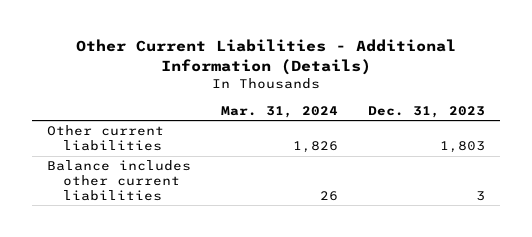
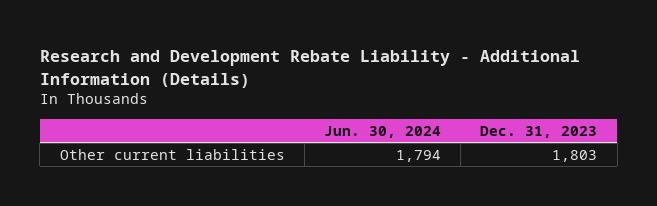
[75,39,456,75] Other Current Liabilities - Additional Information (Details) -> [39,50,580,88] Research and Development Rebate Liability - Additional Information (Details)
[220,105,338,118] Mar. 31, 2024 -> none
none -> [323,125,441,138] Jun. 30, 2024
[46,160,191,201] Balance includes other current liabilities -> none

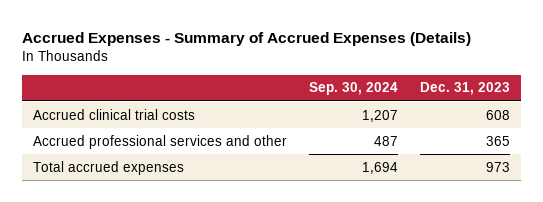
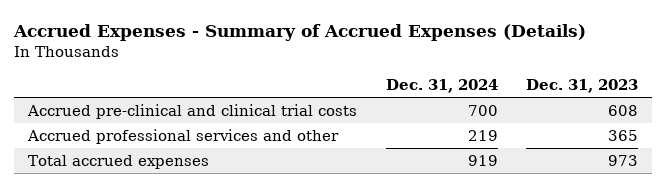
[309,82,399,96] Sep. 30, 2024 -> none
none -> [385,79,498,94] Dec. 31, 2024
[32,108,195,120] Accrued clinical trial costs -> [27,103,358,119] Accrued pre-clinical and clinical trial costs

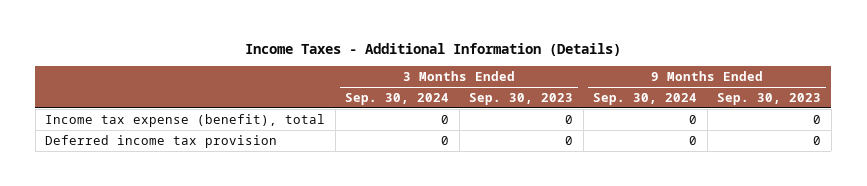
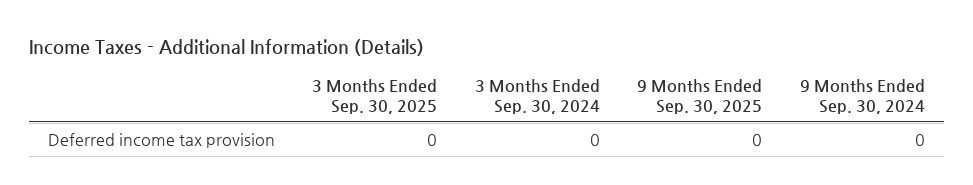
[469,92,574,105] Sep. 30, 2023 -> none
[717,92,822,105] Sep. 30, 2023 -> none
none -> [312,78,438,115] 3 Months Ended Sep. 30, 2025
none -> [637,78,763,115] 9 Months Ended Sep. 30, 2025
[45,113,326,127] Income tax expense (benefit), total -> none

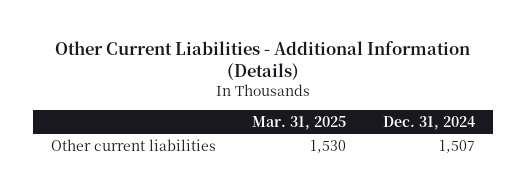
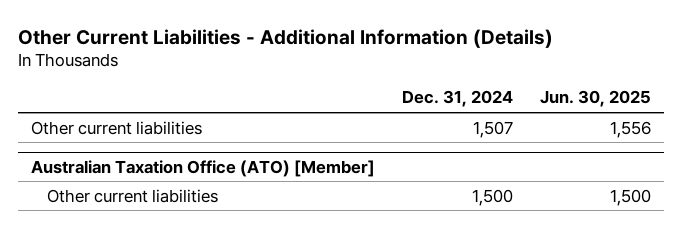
[252,115,347,130] Mar. 31, 2025 -> none
none -> [539,90,651,108] Jun. 30, 2025
none -> [30,159,375,177] Australian Taxation Office (ATO) [Member]
none -> [47,188,219,203] Other current liabilities

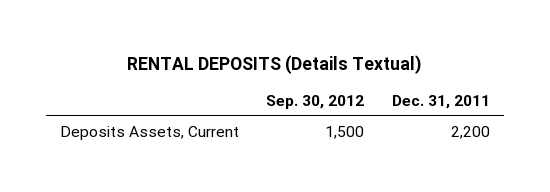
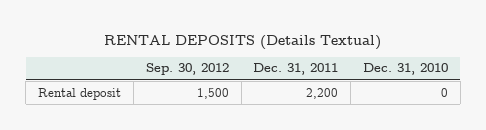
none -> [363,63,449,76] Dec. 31, 2010
[59,125,239,140] Deposits Assets, Current -> [37,87,121,100] Rental deposit

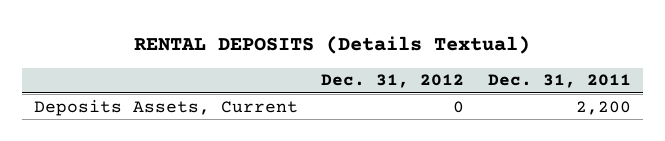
[145,63,229,76] Sep. 30, 2012 -> none
[363,63,449,76] Dec. 31, 2010 -> none
none -> [321,74,465,89] Dec. 31, 2012
[37,87,121,100] Rental deposit -> [33,99,298,116] Deposits Assets, Current

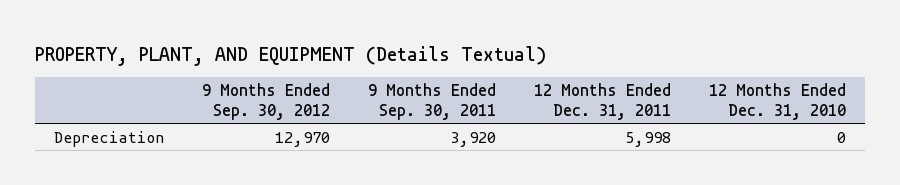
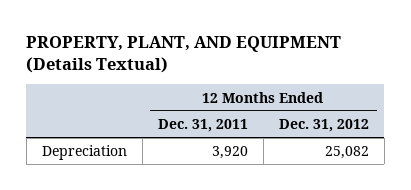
[202,83,331,120] 9 Months Ended Sep. 30, 2012 -> none
[368,83,497,120] 9 Months Ended Sep. 30, 2011 -> none
[709,83,847,120] 12 Months Ended Dec. 31, 2010 -> none
none -> [278,119,369,133] Dec. 31, 2012
[625,131,672,147] 5,998 -> [211,146,248,160] 3,920

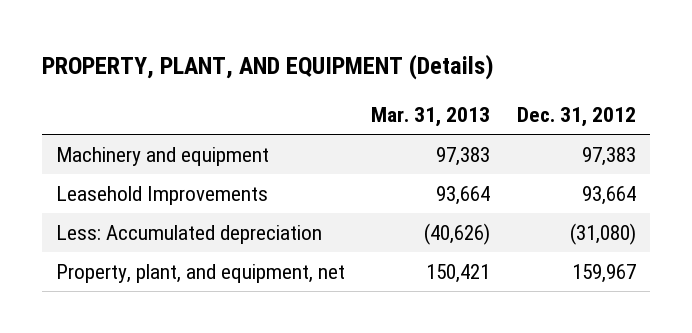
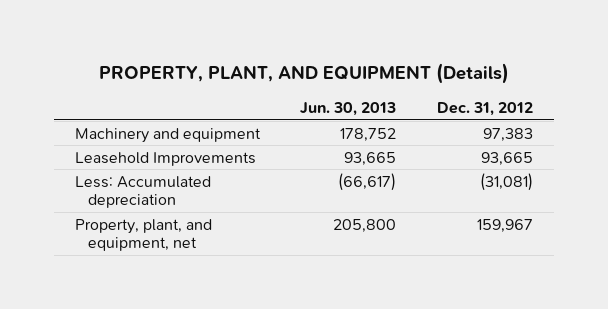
[371,107,491,128] Mar. 31, 2013 -> none
none -> [300,102,397,117] Jun. 30, 2013
[582,186,637,206] 93,664 -> [481,151,534,166] 93,665
[570,223,637,246] (31,080) -> [480,172,534,191] (31,081)

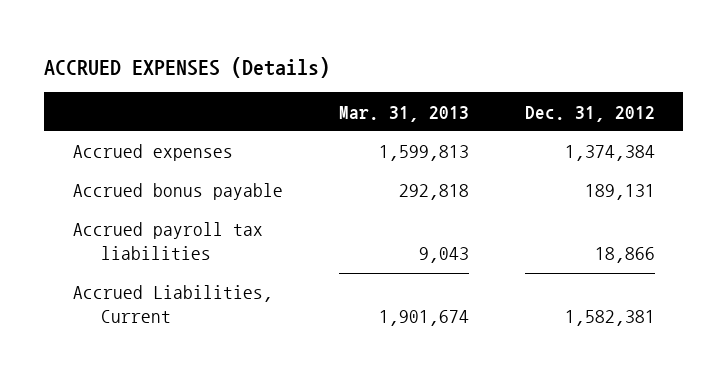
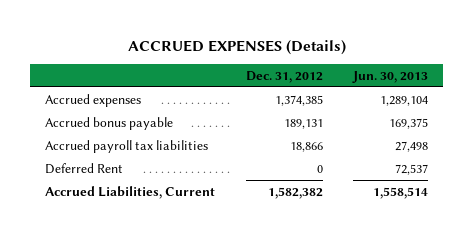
[338,105,469,122] Mar. 31, 2013 -> none
none -> [351,70,428,83] Jun. 30, 2013
[564,145,655,162] 1,374,384 -> [274,94,323,106] 1,374,385
none -> [45,162,124,174] Deferred Rent
[564,310,655,327] 1,582,381 -> [267,186,323,199] 1,582,382

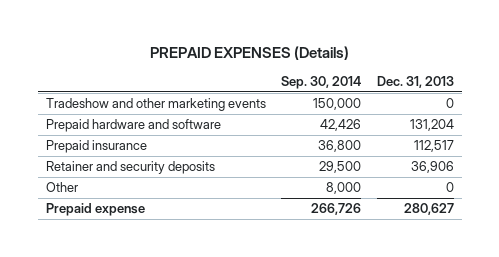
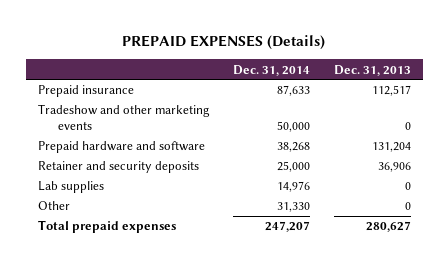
[281,76,362,90] Sep. 30, 2014 -> none
none -> [232,64,310,76] Dec. 31, 2014
[45,140,147,154] Prepaid insurance -> [37,85,134,98] Prepaid insurance
none -> [37,181,104,194] Lab supplies
[45,203,145,217] Prepaid expense -> [37,220,176,234] Total prepaid expenses

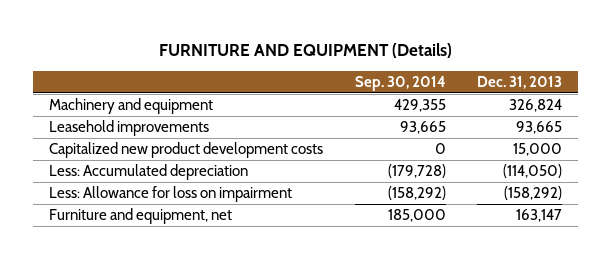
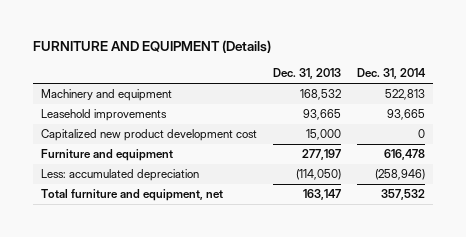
[354,75,446,91] Sep. 30, 2014 -> none
none -> [356,68,426,80] Dec. 31, 2014
[509,99,563,113] 326,824 -> [300,89,342,101] 168,532
[49,186,293,203] Less: Allowance for loss on impairment -> none
[49,142,324,159] Capitalized new product development costs -> [41,129,258,142] Capitalized new product development cost
none -> [41,149,174,162] Furniture and equipment
[49,164,249,181] Less: Accumulated depreciation -> [41,169,200,182] Less: accumulated depreciation
[49,208,233,225] Furniture and equipment, net -> [41,189,224,202] Total furniture and equipment, net

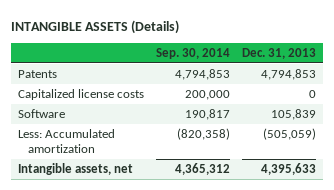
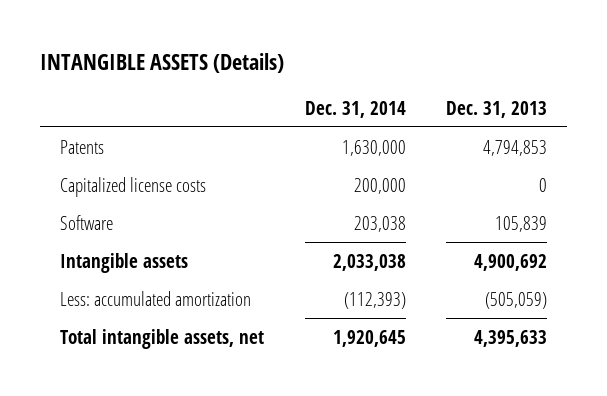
[156,48,231,60] Sep. 30, 2014 -> none
none -> [304,100,406,118] Dec. 31, 2014
none -> [60,252,189,273] Intangible assets
[17,128,115,153] Less: Accumulated amortization -> [60,290,252,306] Less: accumulated amortization
[17,162,133,175] Intangible assets, net -> [60,328,265,349] Total intangible assets, net

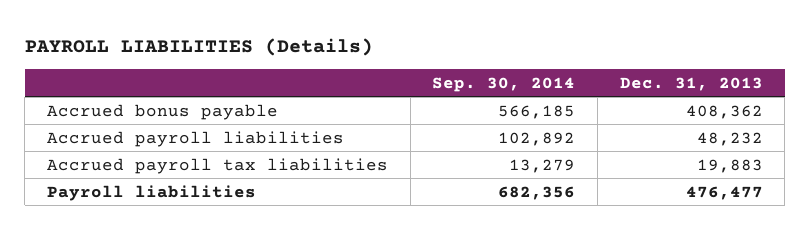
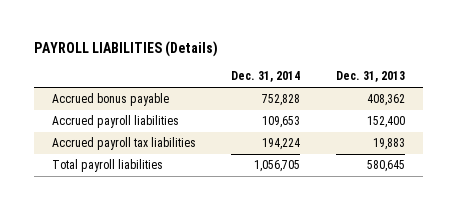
[432,76,576,92] Sep. 30, 2014 -> none
none -> [231,71,301,83] Dec. 31, 2014
[696,131,763,146] 48,232 -> [366,116,405,129] 152,400
[46,184,256,201] Payroll liabilities -> [51,159,163,173] Total payroll liabilities
[685,185,763,200] 476,477 -> [366,160,405,173] 580,645

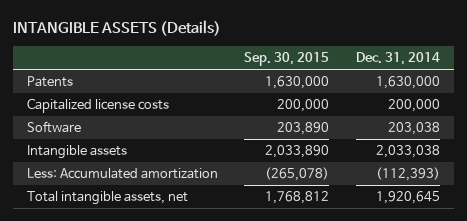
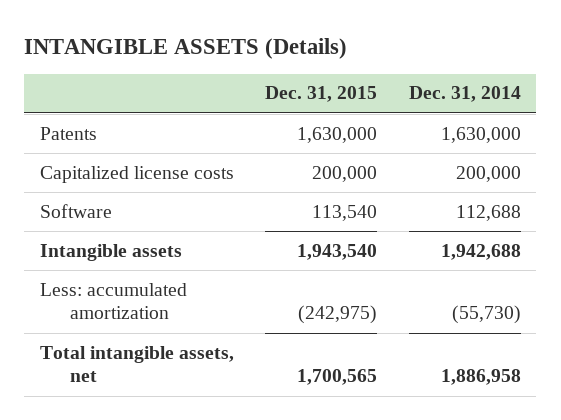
[244,52,330,67] Sep. 30, 2015 -> none
none -> [265,86,378,103] Dec. 31, 2015
[388,122,441,136] 203,038 -> [455,204,521,221] 112,688
[376,145,441,159] 2,033,038 -> [440,243,521,260] 1,942,688
[26,168,218,180] Less: Accumulated amortization -> [39,282,187,320] Less: accumulated amortization
[376,167,441,182] (112,393) -> [451,305,521,325] (55,730)
[376,191,441,205] 1,920,645 -> [440,369,521,386] 1,886,958

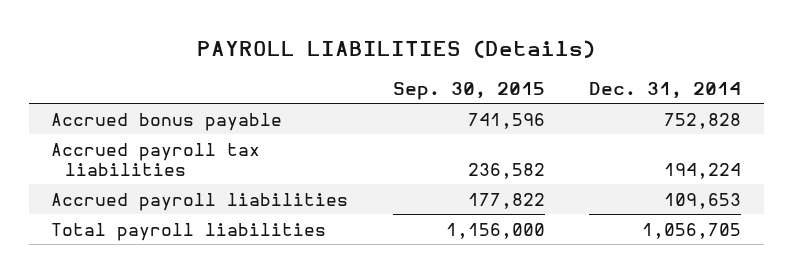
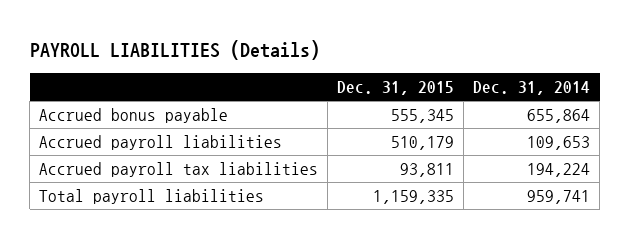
[392,81,545,100] Sep. 30, 2015 -> none
none -> [337,81,455,96] Dec. 31, 2015
[664,112,742,129] 752,828 -> [527,109,591,124] 655,864
[50,142,260,177] Accrued payroll tax liabilities -> [39,162,319,178] Accrued payroll tax liabilities
[642,222,742,239] 1,056,705 -> [527,190,591,205] 959,741

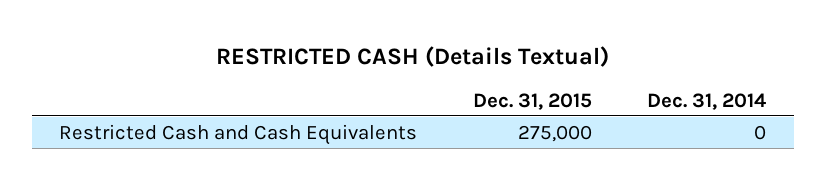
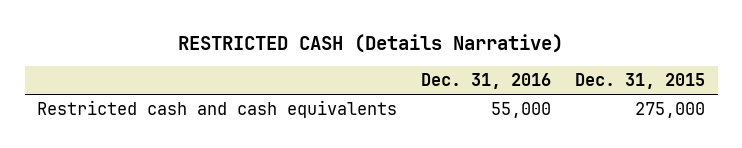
[215,45,609,67] RESTRICTED CASH (Details Textual) -> [178,33,564,53] RESTRICTED CASH (Details Narrative)
[647,92,767,110] Dec. 31, 2014 -> none
none -> [421,73,552,90] Dec. 31, 2016
[59,124,418,146] Restricted Cash and Cash Equivalents -> [36,99,397,118] Restricted cash and cash equivalents

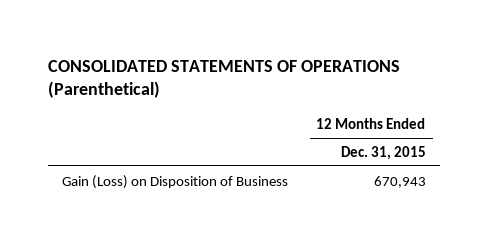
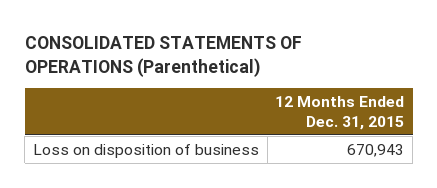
[62,174,289,189] Gain (Loss) on Disposition of Business -> [32,144,259,159] Loss on disposition of business

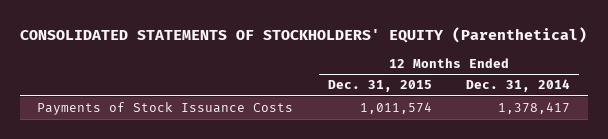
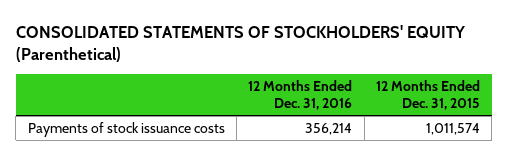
[466,79,571,93] Dec. 31, 2014 -> none
none -> [248,80,353,111] 12 Months Ended Dec. 31, 2016
[37,102,294,116] Payments of Stock Issuance Costs -> [27,122,225,138] Payments of stock issuance costs

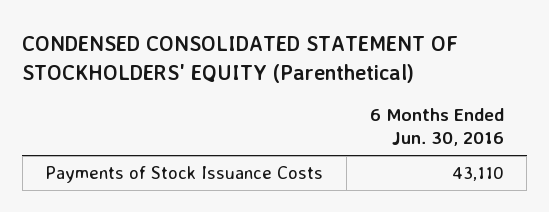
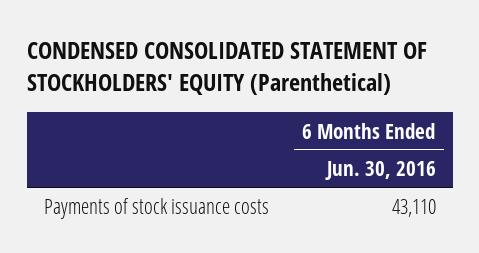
[45,166,324,184] Payments of Stock Issuance Costs -> [43,198,269,220] Payments of stock issuance costs

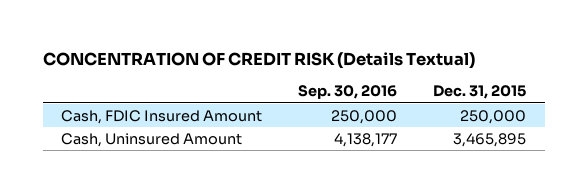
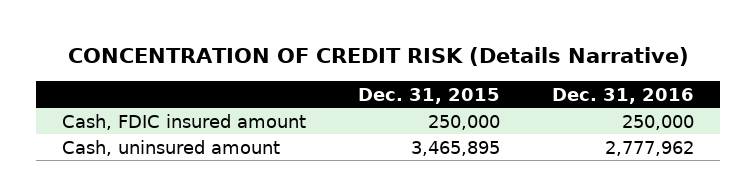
[42,52,475,70] CONCENTRATION OF CREDIT RISK (Details Textual) -> [68,47,690,67] CONCENTRATION OF CREDIT RISK (Details Narrative)
[298,85,398,100] Sep. 30, 2016 -> none
none -> [552,87,695,104] Dec. 31, 2016
[60,109,262,124] Cash, FDIC Insured Amount -> [61,113,306,130] Cash, FDIC insured amount
[60,132,242,147] Cash, Uninsured Amount -> [61,139,280,156] Cash, uninsured amount

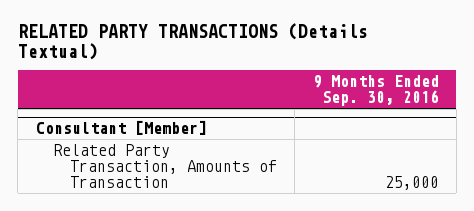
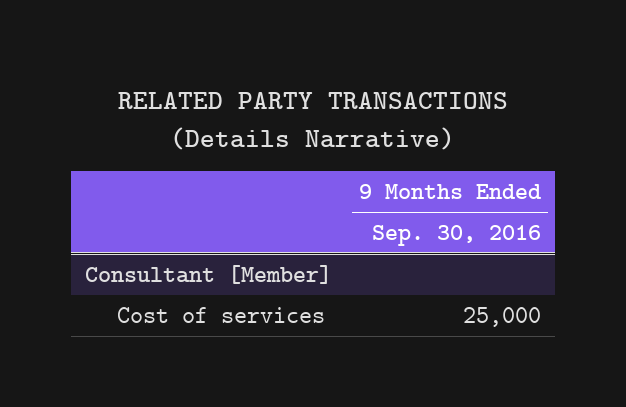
[17,22,368,60] RELATED PARTY TRANSACTIONS (Details Textual) -> [118,92,509,150] RELATED PARTY TRANSACTIONS (Details Narrative)
[52,143,277,189] Related Party Transaction, Amounts of Transaction -> [117,306,326,323] Cost of services

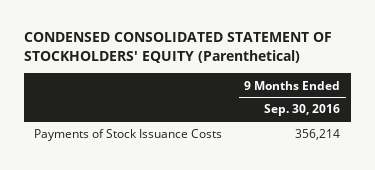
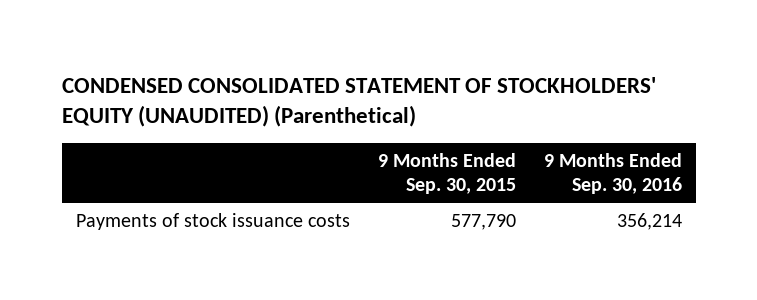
[23,32,332,64] CONDENSED CONSOLIDATED STATEMENT OF STOCKHOLDERS' EQUITY (Parenthetical) -> [61,76,656,128] CONDENSED CONSOLIDATED STATEMENT OF STOCKHOLDERS' EQUITY (UNAUDITED) (Parenthetical)
none -> [377,153,516,194] 9 Months Ended Sep. 30, 2015
[34,129,223,142] Payments of Stock Issuance Costs -> [75,213,350,231] Payments of stock issuance costs

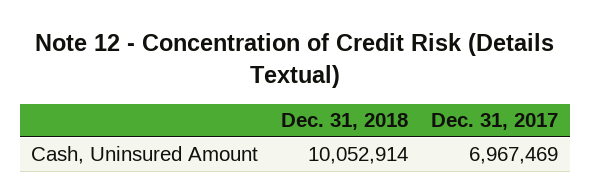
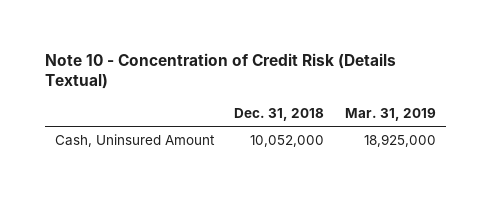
[34,33,554,89] Note 12 - Concentration of Credit Risk (Details Textual) -> [44,52,396,90] Note 10 - Concentration of Credit Risk (Details Textual)
[431,113,559,131] Dec. 31, 2017 -> none
none -> [344,108,436,122] Mar. 31, 2019
[308,147,409,165] 10,052,914 -> [250,135,325,148] 10,052,000

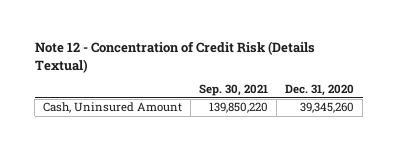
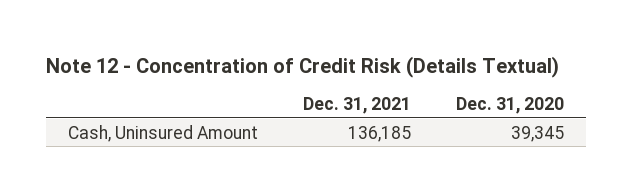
[199,84,269,97] Sep. 30, 2021 -> none
none -> [303,97,412,115] Dec. 31, 2021
[300,102,355,114] 39,345,260 -> [510,125,564,142] 39,345

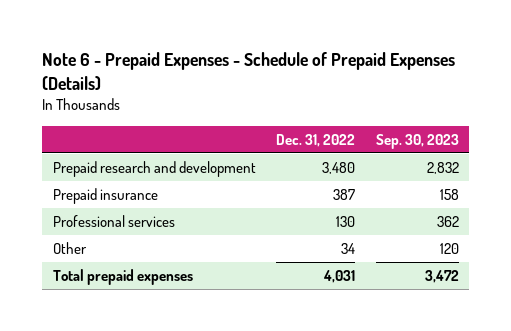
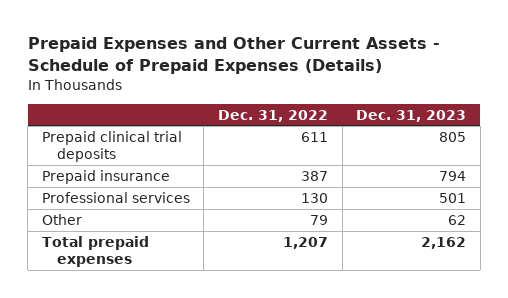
[42,51,456,90] Note 6 - Prepaid Expenses - Schedule of Prepaid Expenses (Details) -> [27,37,440,75] Prepaid Expenses and Other Current Assets - Schedule of Prepaid Expenses (Details)
[375,133,459,149] Sep. 30, 2023 -> none
none -> [356,109,467,122] Dec. 31, 2023
[52,161,256,178] Prepaid research and development -> none
none -> [41,130,182,162] Prepaid clinical trial deposits
[341,243,356,255] 34 -> [310,214,329,225] 79
[323,270,356,284] 4,031 -> [283,236,329,249] 1,207

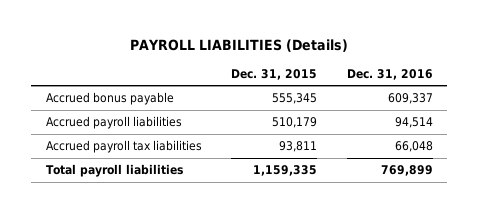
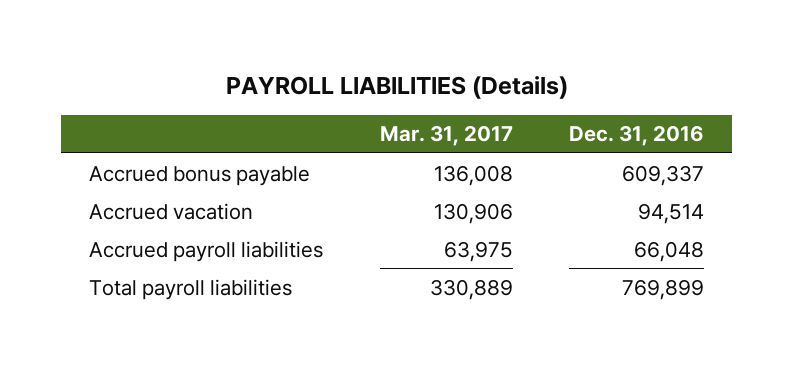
[231,68,318,80] Dec. 31, 2015 -> none
none -> [379,125,513,147] Mar. 31, 2017
[45,140,202,154] Accrued payroll tax liabilities -> none
none -> [89,202,254,220] Accrued vacation
[394,117,433,129] 94,514 -> [634,240,705,262] 66,048

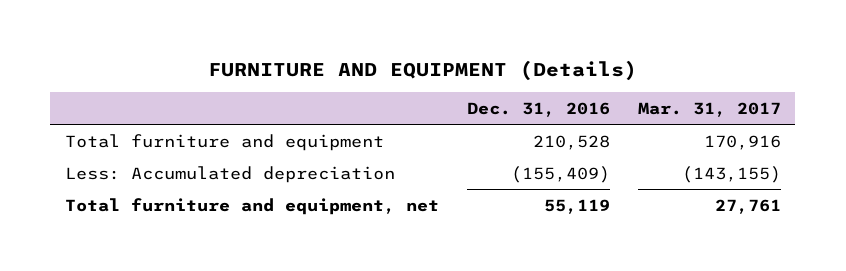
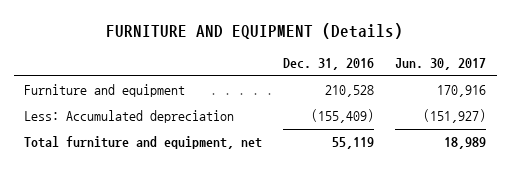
[638,101,782,117] Mar. 31, 2017 -> none
none -> [395,58,487,71] Jun. 30, 2017
[64,133,384,151] Total furniture and equipment -> [24,84,186,98] Furniture and equipment

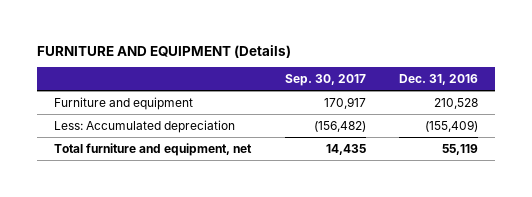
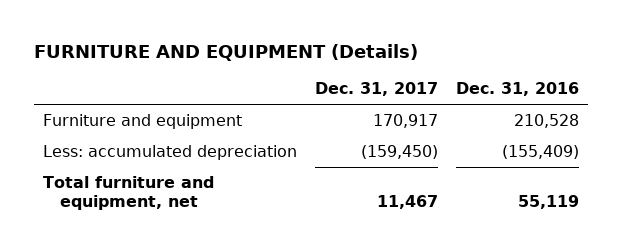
[284,74,366,87] Sep. 30, 2017 -> none
none -> [315,82,439,97] Dec. 31, 2017
[54,119,236,133] Less: Accumulated depreciation -> [43,145,298,161] Less: accumulated depreciation

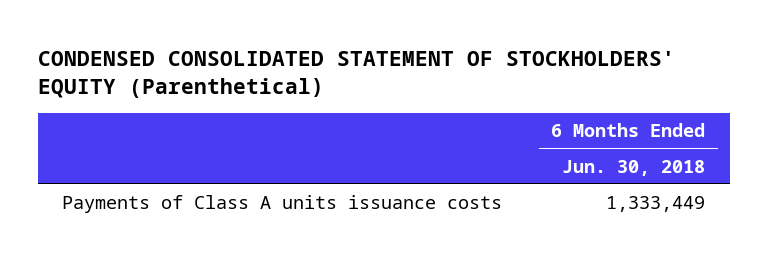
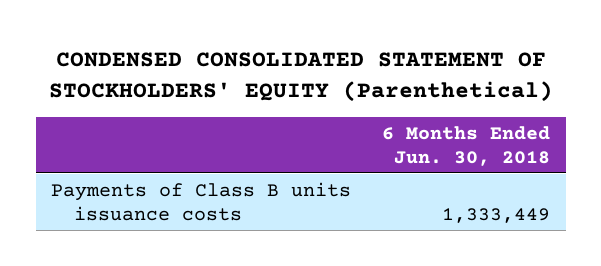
[62,195,503,214] Payments of Class A units issuance costs -> [51,181,352,221] Payments of Class B units issuance costs

